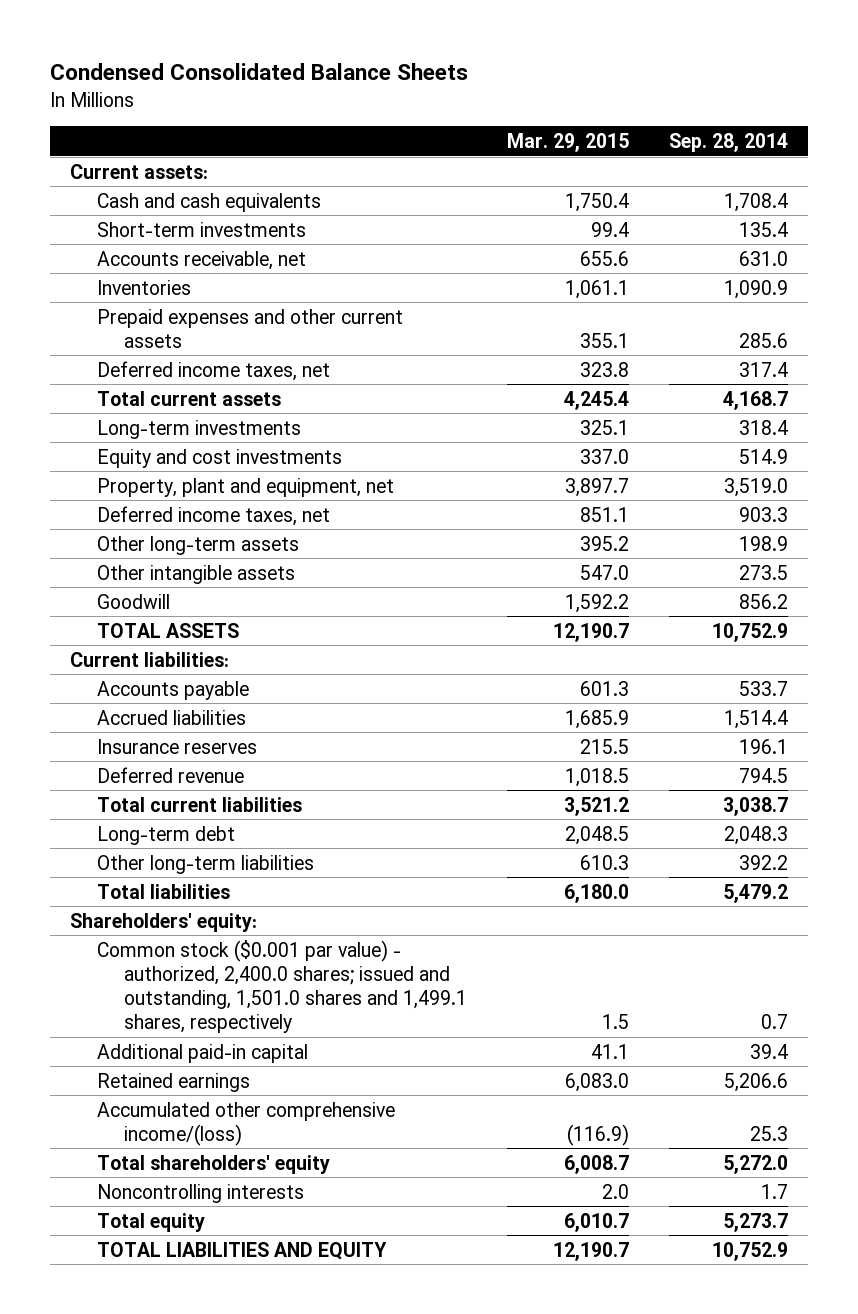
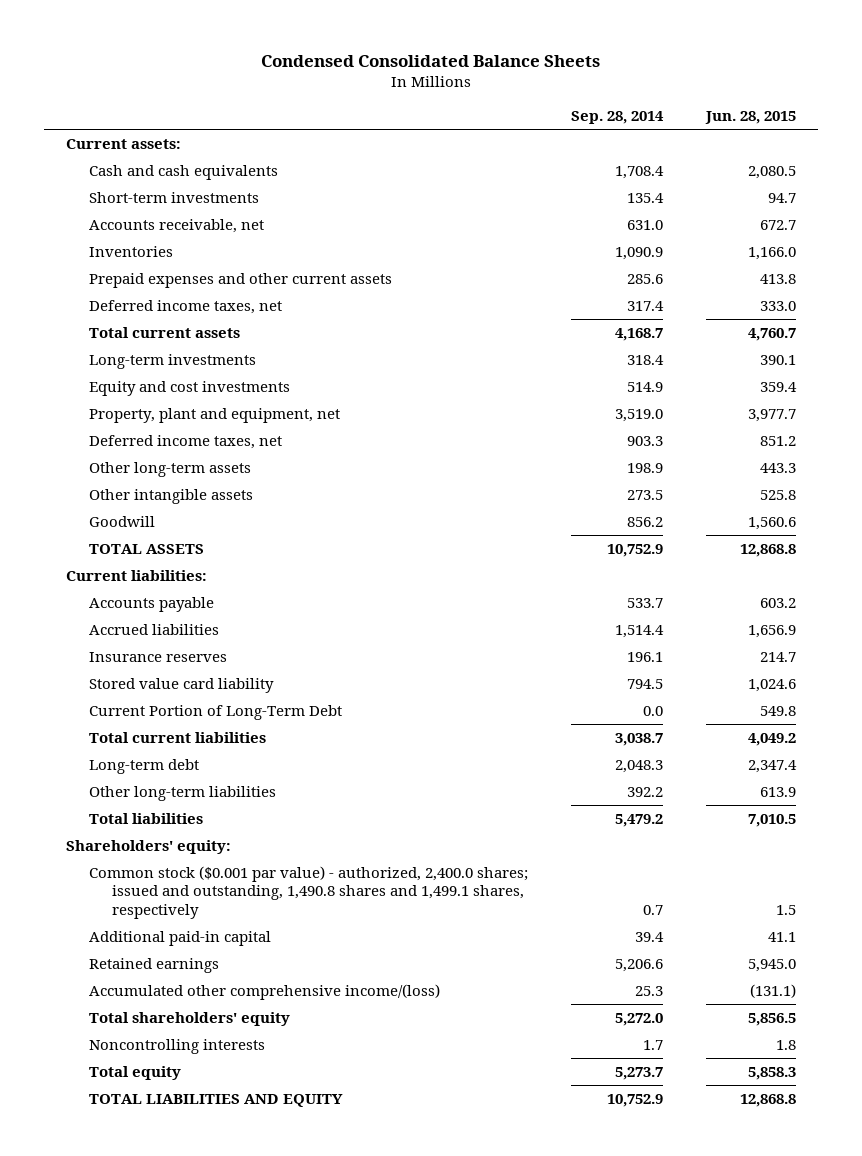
[507,133,630,153] Mar. 29, 2015 -> none
none -> [705,110,797,124] Jun. 28, 2015
[96,766,244,783] Deferred revenue -> [88,677,274,693] Stored value card liability
none -> [88,704,342,720] Current Portion of Long-Term Debt
[96,939,468,1033] Common stock ($0.001 par value) - authorized, 2,400.0 shares; issued and outstanding, 1,501.0 shares and 1,499.1 shares, respectively -> [88,865,528,919] Common stock ($0.001 par value) - authorized, 2,400.0 shares; issued and outstanding, 1,490.8 shares and 1,499.1 shares, respectively

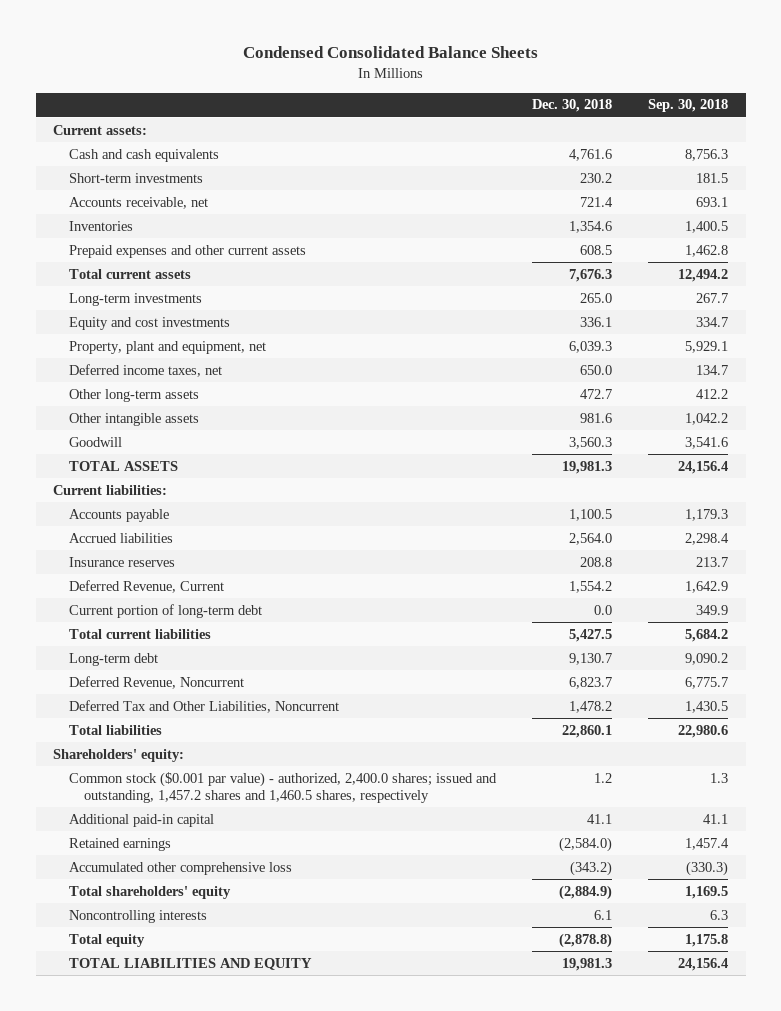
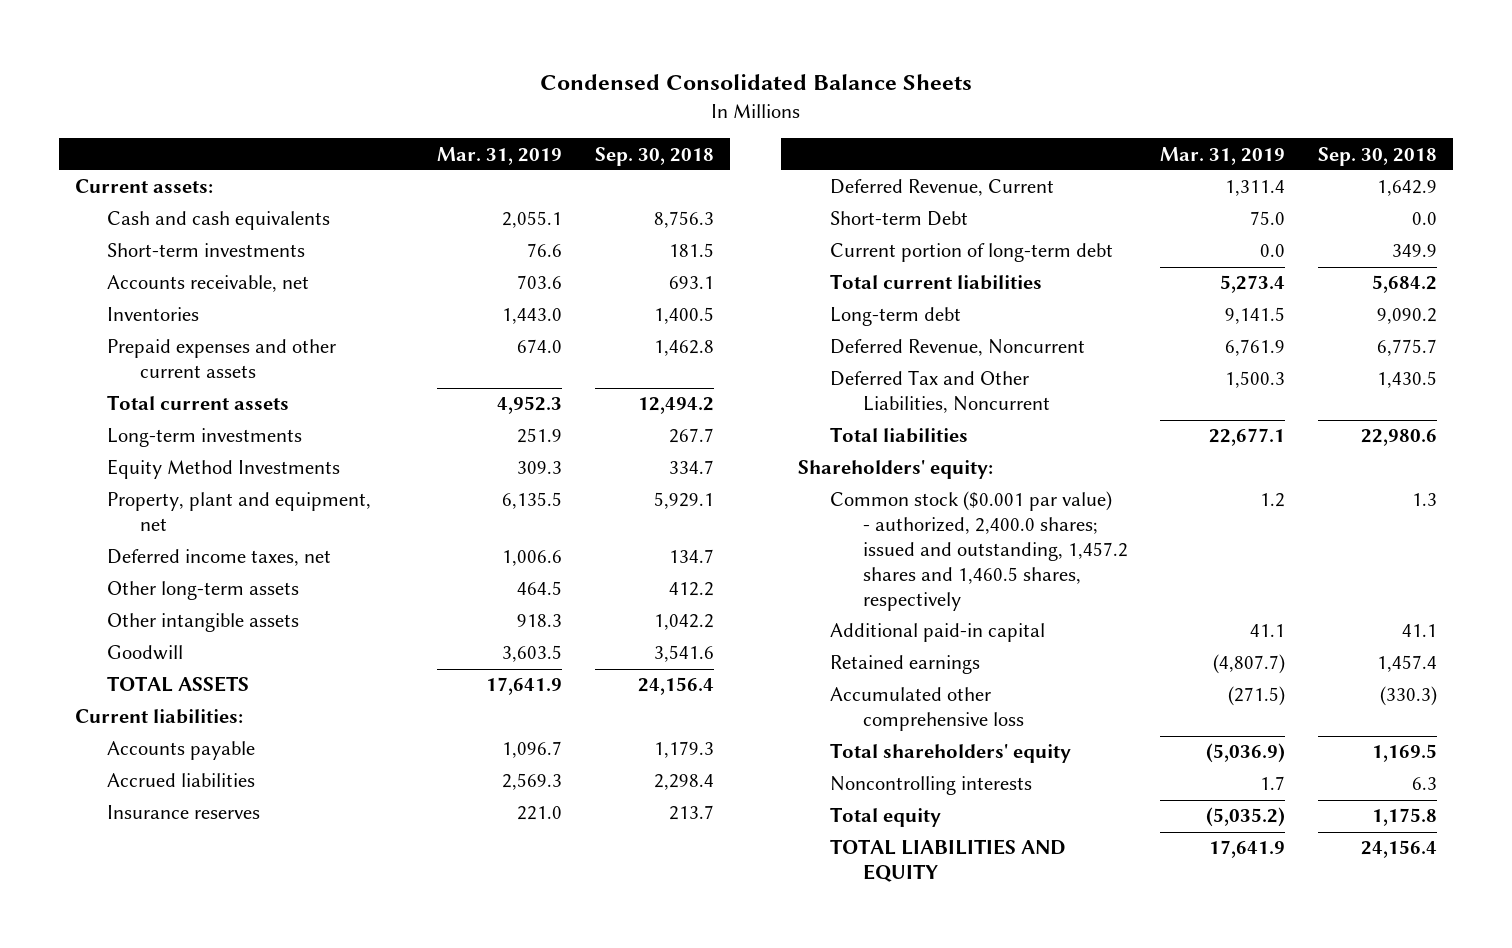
[531,99,612,113] Dec. 30, 2018 -> none
none -> [437,146,563,165] Mar. 31, 2019
[68,316,230,330] Equity and cost investments -> [107,459,341,480] Equity Method Investments
none -> [830,211,969,227] Short-term Debt

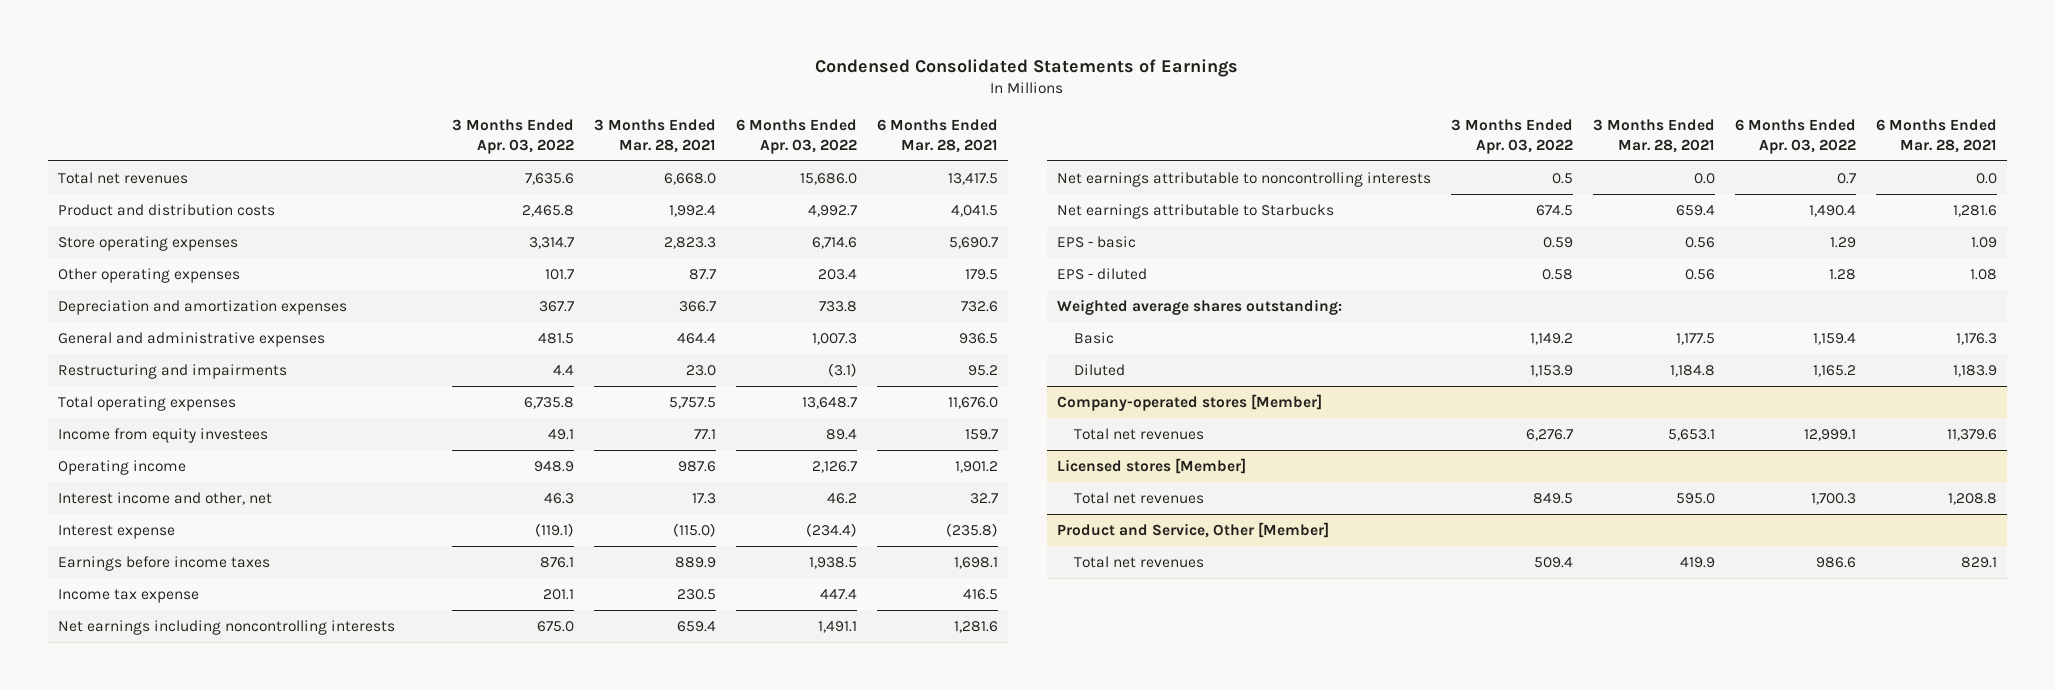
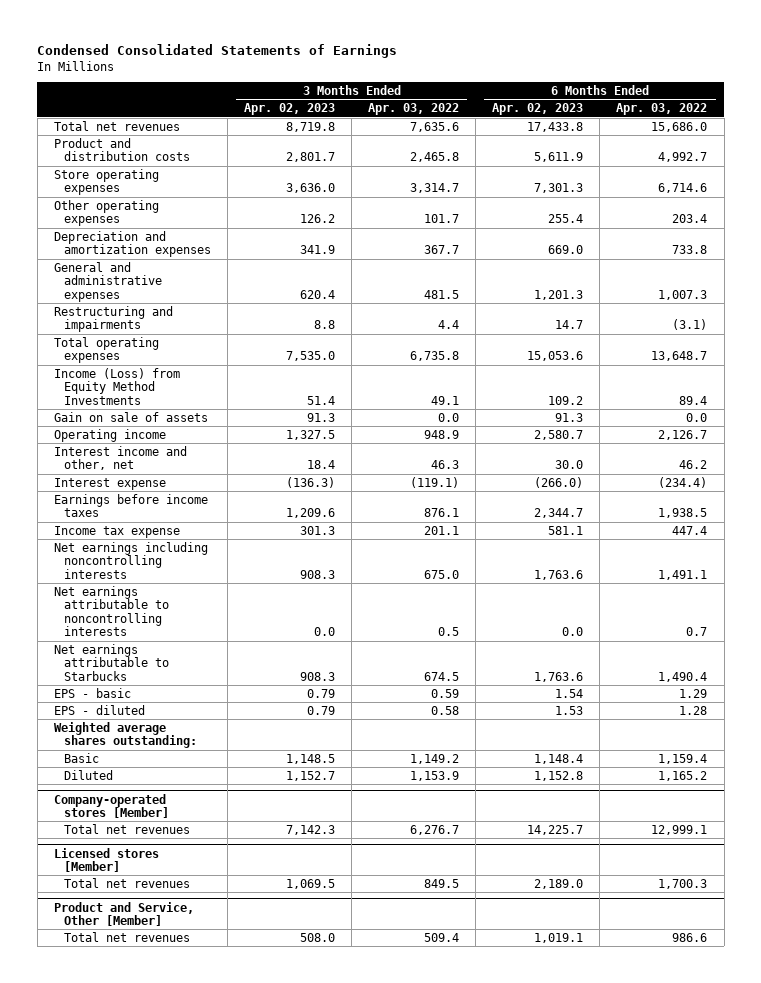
[594,118,717,153] 3 Months Ended Mar. 28, 2021 -> none
[876,118,998,153] 6 Months Ended Mar. 28, 2021 -> none
none -> [243,103,335,116] Apr. 02, 2023
none -> [492,103,584,116] Apr. 02, 2023
[58,427,269,443] Income from equity investees -> [53,367,180,405] Income (Loss) from Equity Method Investments
none -> [53,411,208,422] Gain on sale of assets

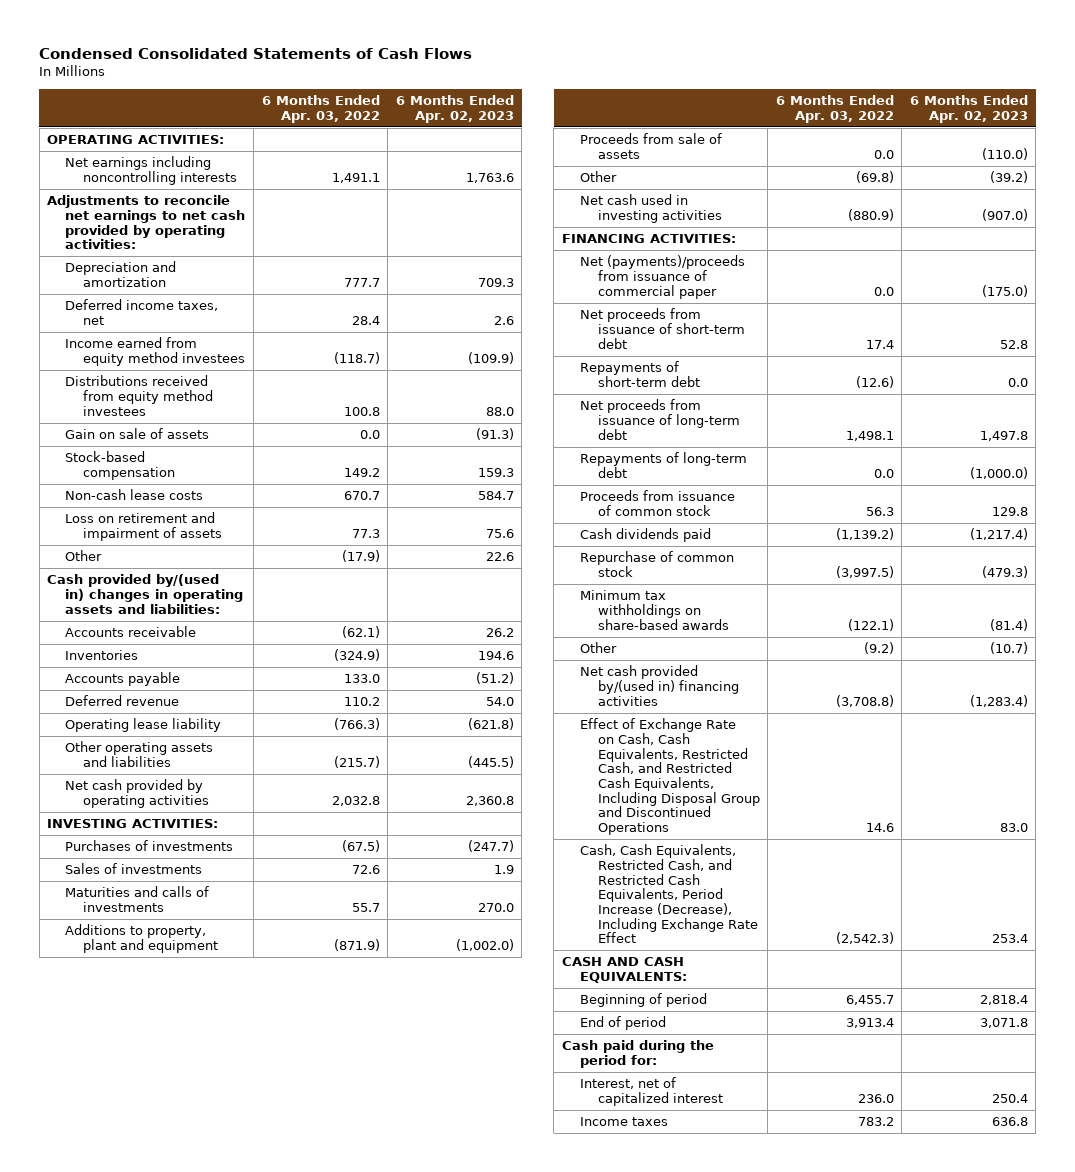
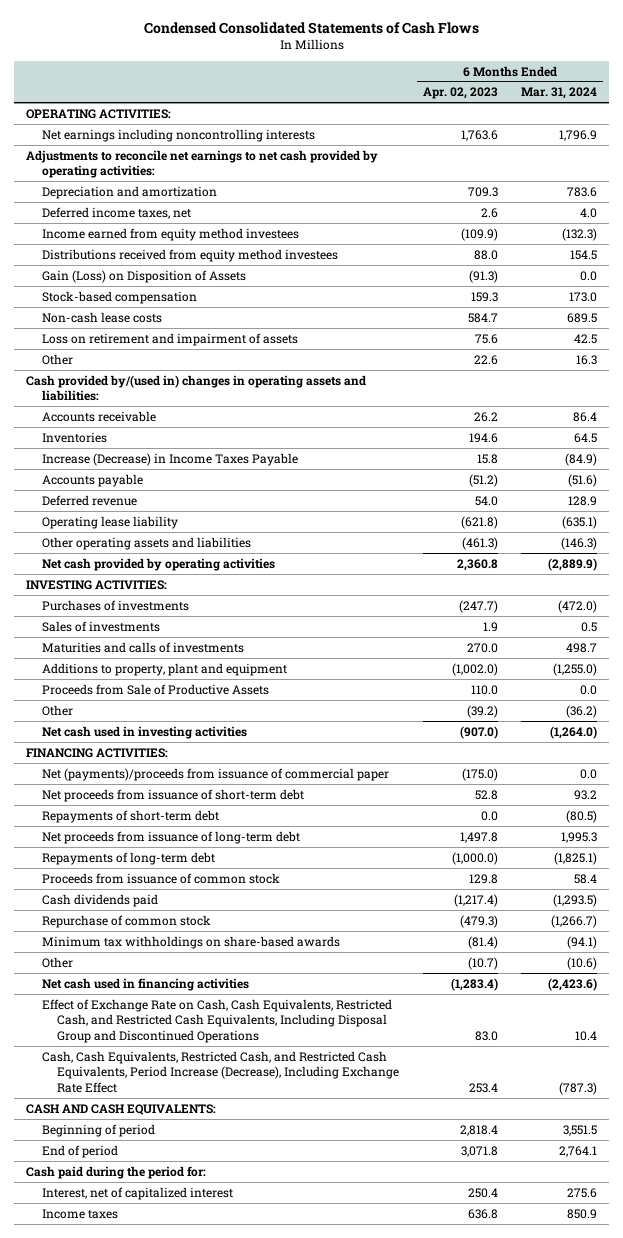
[261,95,380,123] 6 Months Ended Apr. 03, 2022 -> none
none -> [521,87,598,100] Mar. 31, 2024
[65,428,210,440] Gain on sale of assets -> [41,269,246,283] Gain (Loss) on Disposition of Assets
none -> [41,452,298,466] Increase (Decrease) in Income Taxes Payable
[467,755,514,768] (445.5) -> [461,536,498,550] (461.3)
[579,133,722,159] Proceeds from sale of assets -> [41,683,269,695] Proceeds from Sale of Productive Assets
[981,147,1028,160] (110.0) -> [470,684,498,695] 110.0
[579,665,739,706] Net cash provided by/(used in) financing activities -> [41,977,249,991] Net cash used in financing activities

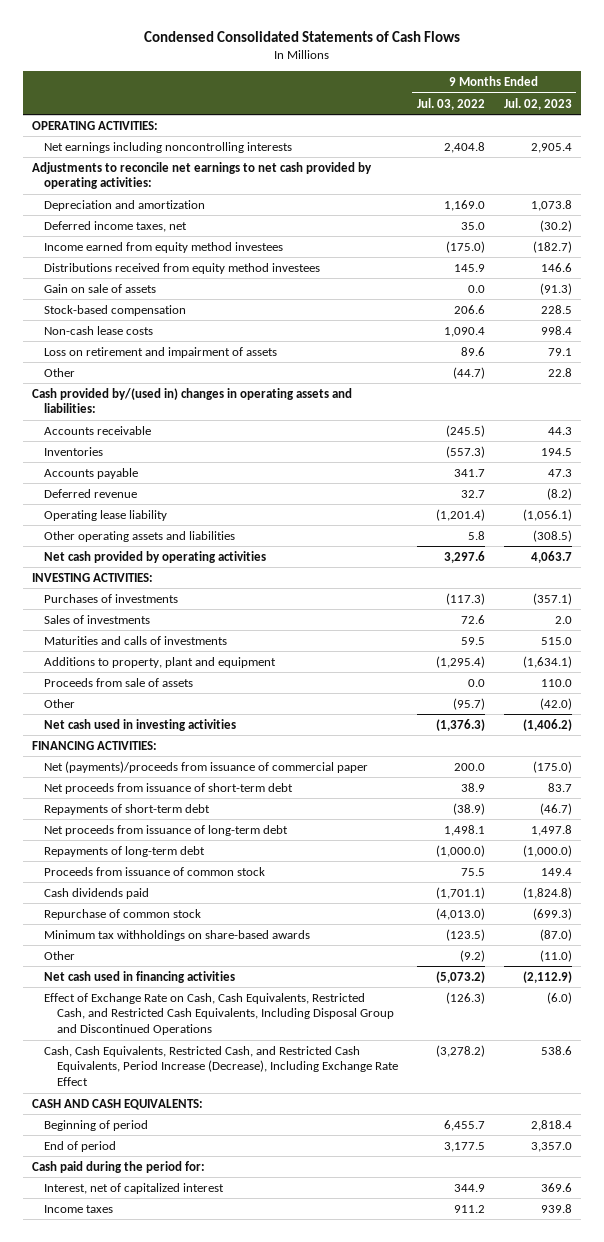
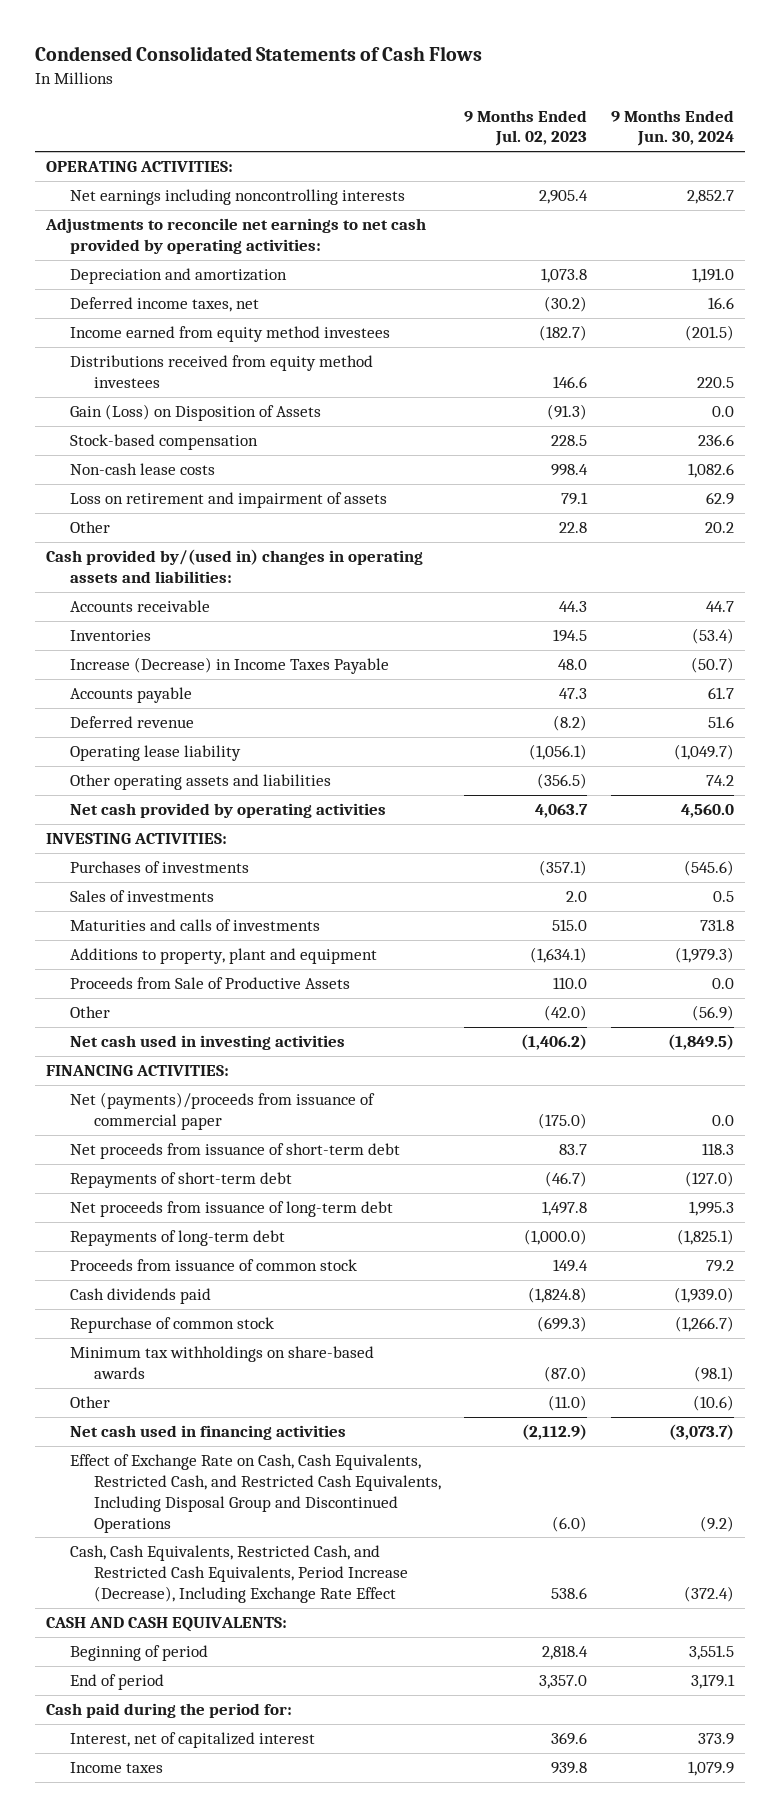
[416,97,485,110] Jul. 03, 2022 -> none
none -> [610,109,734,147] 9 Months Ended Jun. 30, 2024
[44,283,157,293] Gain on sale of assets -> [70,404,322,422] Gain (Loss) on Disposition of Assets
none -> [70,657,390,675] Increase (Decrease) in Income Taxes Payable
[532,529,572,542] (308.5) -> [537,773,588,790] (356.5)
[44,677,194,687] Proceeds from sale of assets -> [70,977,351,990] Proceeds from Sale of Productive Assets

